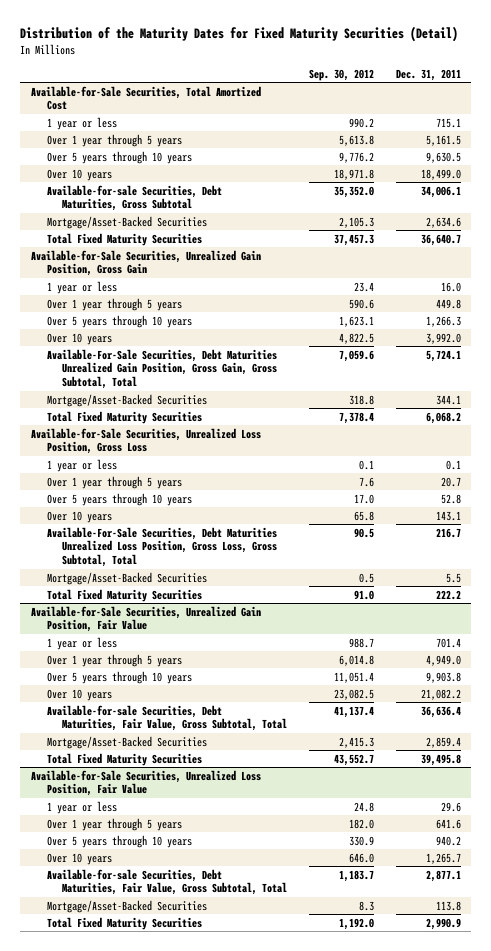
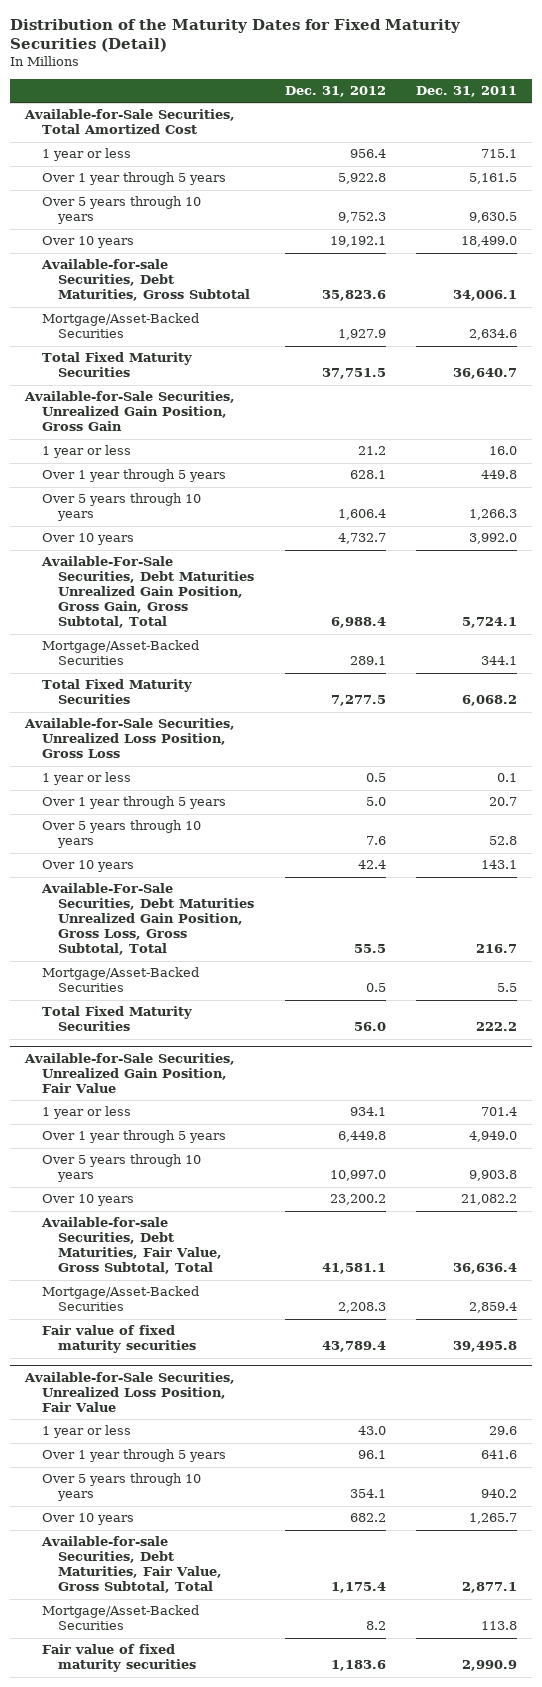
[308,68,374,81] Sep. 30, 2012 -> none
none -> [284,86,386,98] Dec. 31, 2012
[46,526,278,568] Available-For-Sale Securities, Debt Maturities Unrealized Loss Position, Gross Loss, Gross Subtotal, Total -> [40,883,255,956] Available-For-Sale Securities, Debt Maturities Unrealized Gain Position, Gross Loss, Gross Subtotal, Total
[46,752,202,766] Total Fixed Maturity Securities -> [41,1325,197,1354] Fair value of fixed maturity securities
[46,916,202,930] Total Fixed Maturity Securities -> [41,1644,197,1673] Fair value of fixed maturity securities

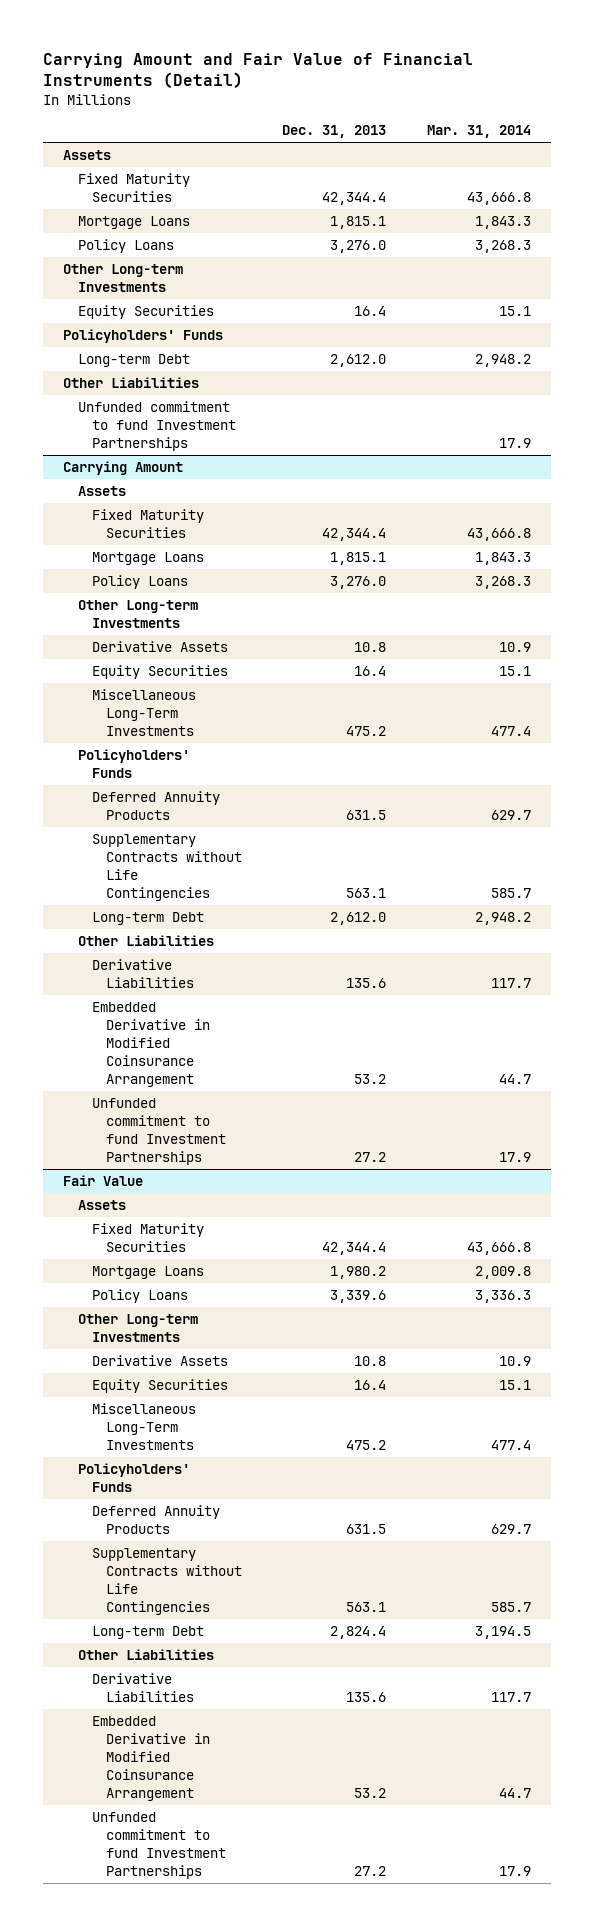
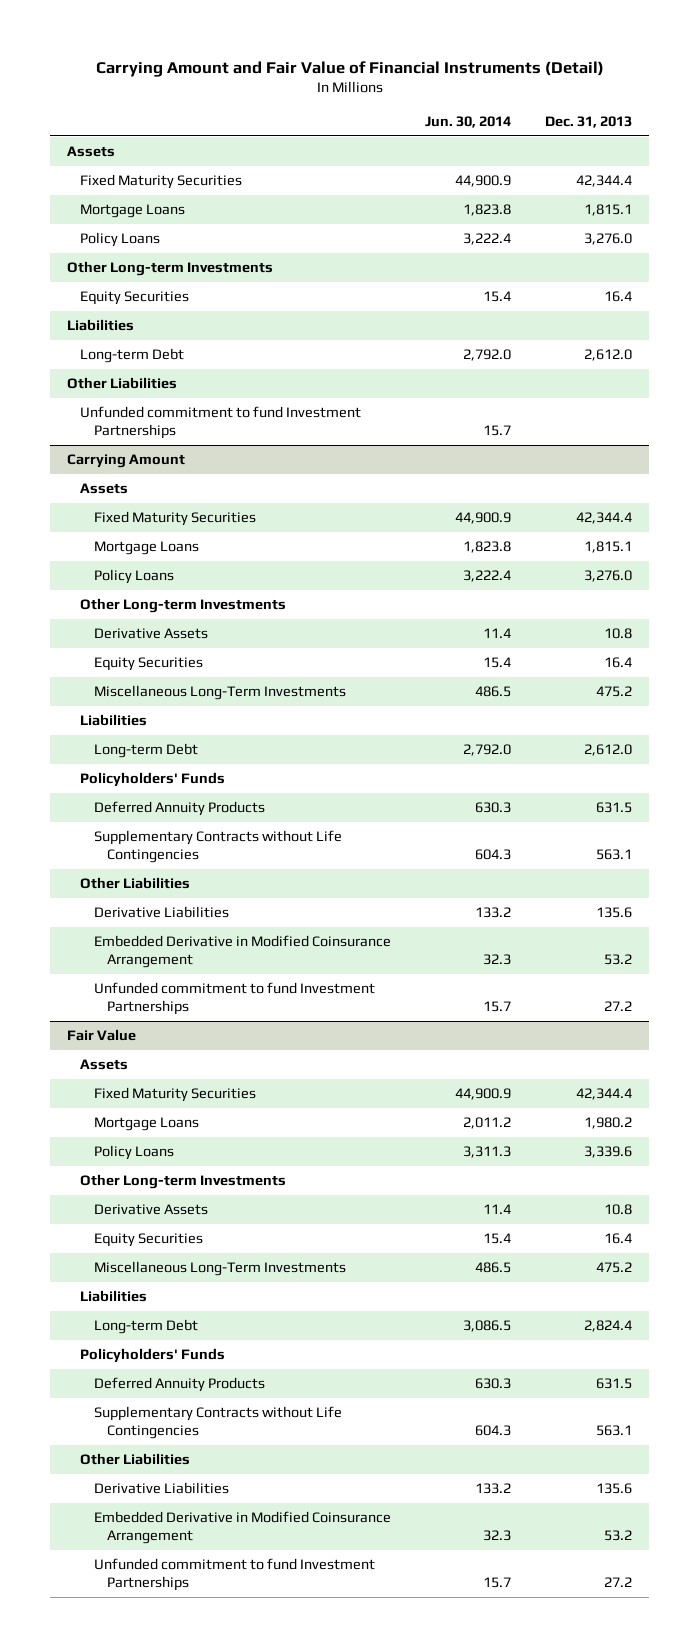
[426,125,531,139] Mar. 31, 2014 -> none
none -> [424,116,511,129] Jun. 30, 2014
[63,329,224,344] Policyholders' Funds -> none
none -> [67,319,135,332] Liabilities
none -> [80,714,148,727] Liabilities
[91,912,204,926] Long-term Debt -> [93,743,198,759] Long-term Debt
none -> [80,1290,148,1303] Liabilities
[91,1626,204,1640] Long-term Debt -> [93,1319,198,1335] Long-term Debt

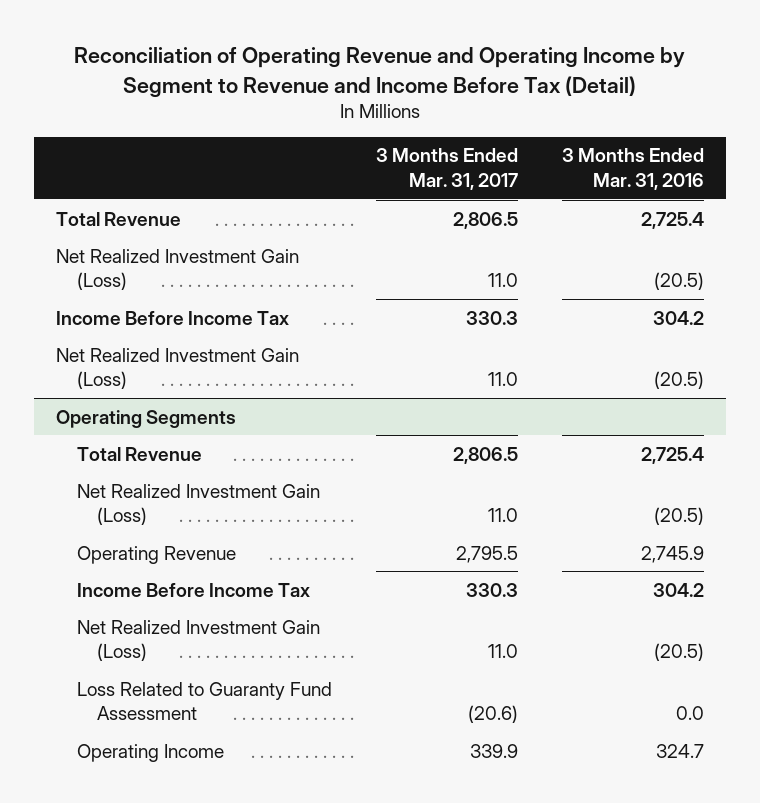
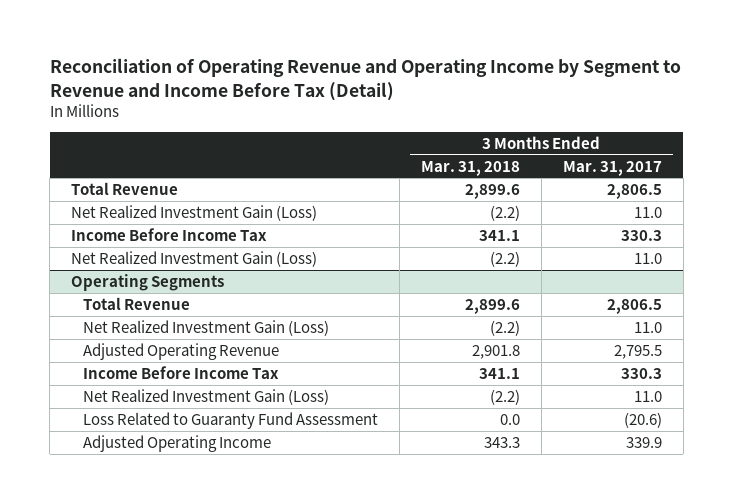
[562,148,705,190] 3 Months Ended Mar. 31, 2016 -> none
none -> [420,160,520,176] Mar. 31, 2018
[76,545,236,564] Operating Revenue -> [82,342,279,360] Adjusted Operating Revenue
[76,743,224,762] Operating Income -> [82,434,271,452] Adjusted Operating Income

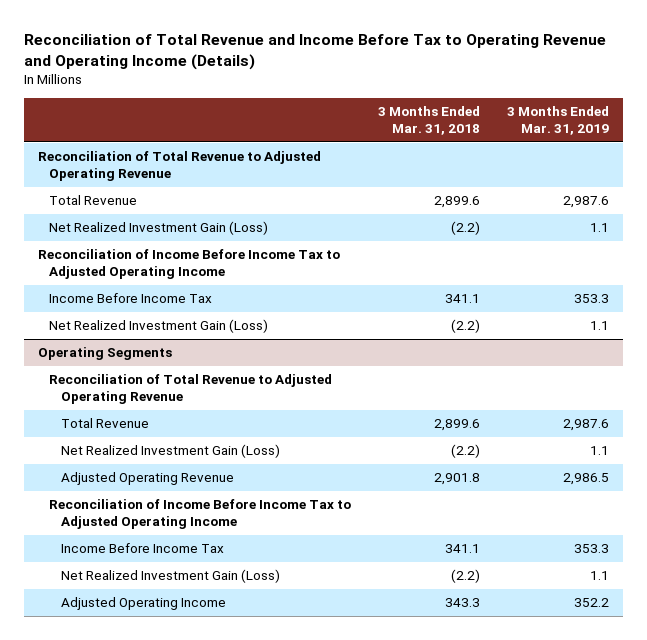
[49,58,681,101] Reconciliation of Operating Revenue and Operating Income by Segment to Revenue and Income Before Tax (Detail) -> [24,34,607,71] Reconciliation of Total Revenue and Income Before Tax to Operating Revenue and Operating Income (Details)
[562,160,662,176] Mar. 31, 2017 -> none
none -> [507,105,610,135] 3 Months Ended Mar. 31, 2019
none -> [37,151,321,182] Reconciliation of Total Revenue to Adjusted Operating Revenue
none -> [37,249,340,280] Reconciliation of Income Before Income Tax to Adjusted Operating Income
none -> [49,374,333,405] Reconciliation of Total Revenue to Adjusted Operating Revenue
none -> [49,499,352,530] Reconciliation of Income Before Income Tax to Adjusted Operating Income
[82,411,378,429] Loss Related to Guaranty Fund Assessment -> none

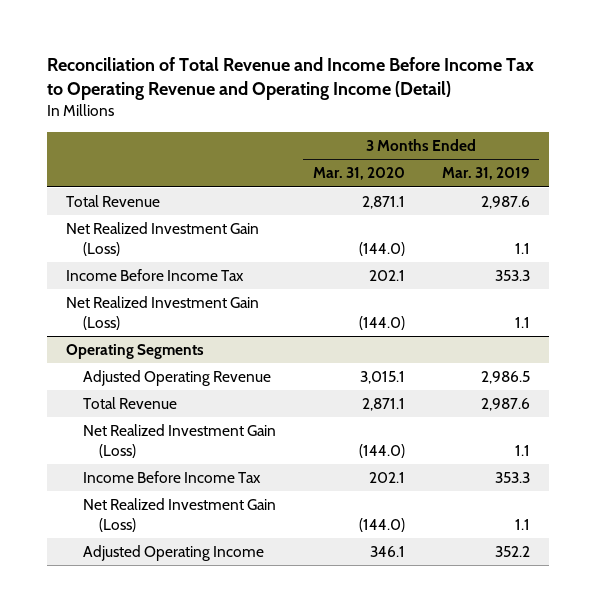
[24,34,607,71] Reconciliation of Total Revenue and Income Before Tax to Operating Revenue and Operating Income (Details) -> [47,57,535,101] Reconciliation of Total Revenue and Income Before Income Tax to Operating Revenue and Operating Income (Detail)
[378,105,481,135] 3 Months Ended Mar. 31, 2018 -> none
none -> [312,167,405,181] Mar. 31, 2020
[37,151,321,182] Reconciliation of Total Revenue to Adjusted Operating Revenue -> none
[37,249,340,280] Reconciliation of Income Before Income Tax to Adjusted Operating Income -> none
[49,374,333,405] Reconciliation of Total Revenue to Adjusted Operating Revenue -> none
[60,472,234,486] Adjusted Operating Revenue -> [82,370,271,387] Adjusted Operating Revenue
[49,499,352,530] Reconciliation of Income Before Income Tax to Adjusted Operating Income -> none

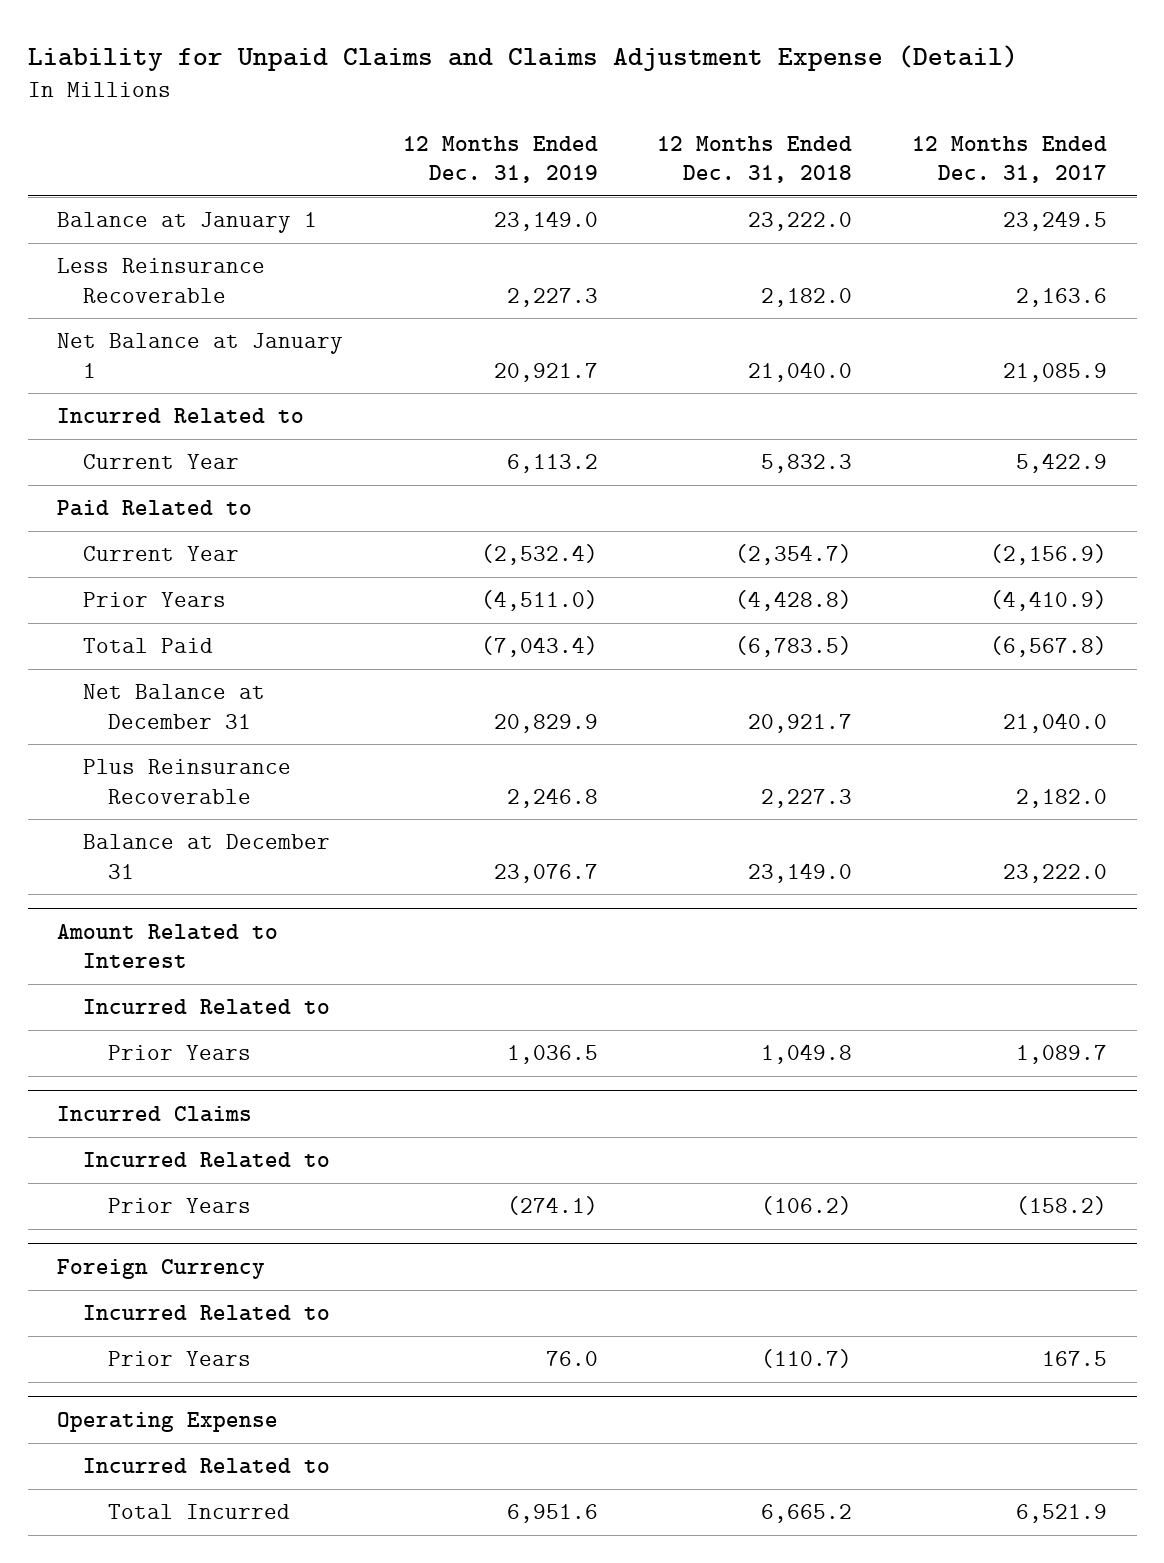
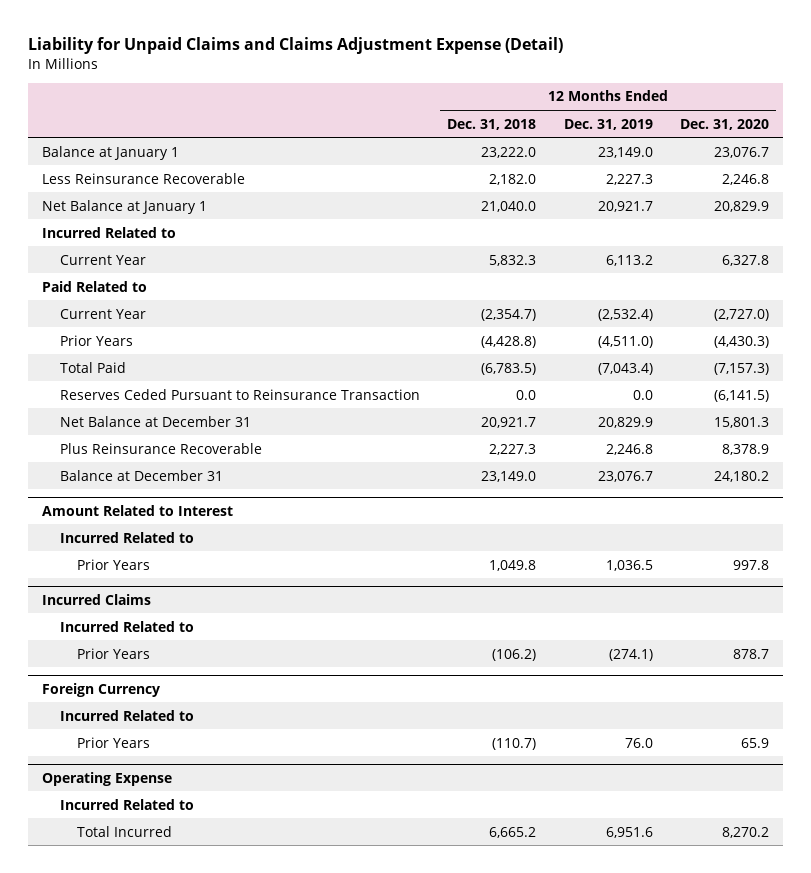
[911,135,1107,183] 12 Months Ended Dec. 31, 2017 -> none
none -> [679,118,769,130] Dec. 31, 2020
none -> [59,388,420,400] Reserves Ceded Pursuant to Reinsurance Transaction

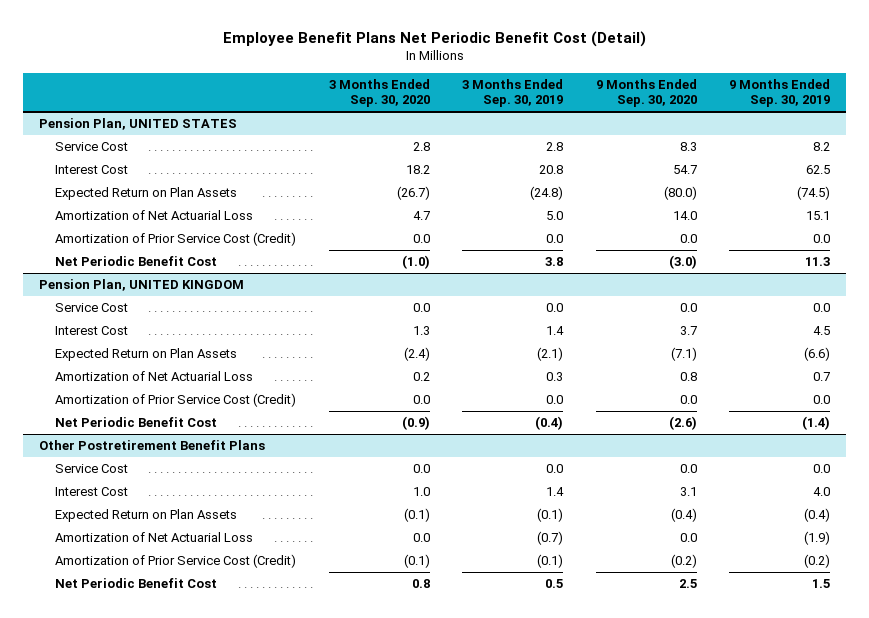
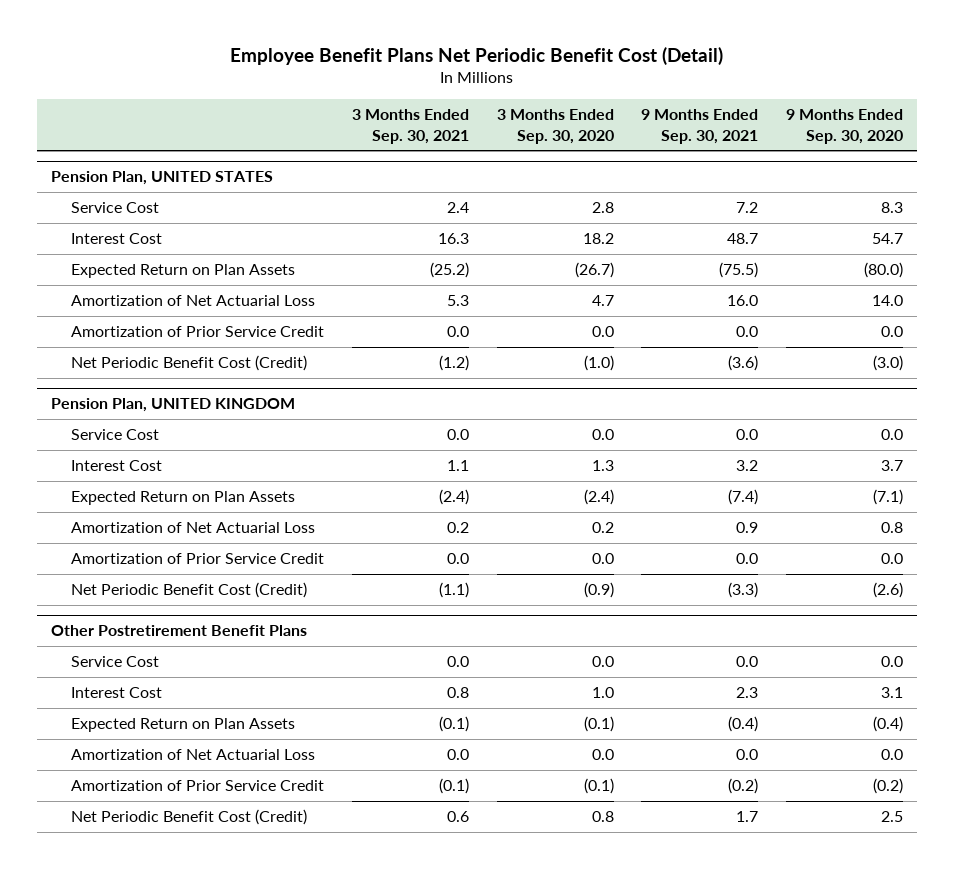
[462,79,564,108] 3 Months Ended Sep. 30, 2019 -> none
[728,79,830,108] 9 Months Ended Sep. 30, 2019 -> none
none -> [351,109,469,144] 3 Months Ended Sep. 30, 2021
none -> [641,109,759,144] 9 Months Ended Sep. 30, 2021
[55,231,297,246] Amortization of Prior Service Cost (Credit) -> [70,326,324,338] Amortization of Prior Service Credit
[55,255,218,266] Net Periodic Benefit Cost -> [70,355,307,372] Net Periodic Benefit Cost (Credit)
[55,392,297,407] Amortization of Prior Service Cost (Credit) -> [70,553,324,565] Amortization of Prior Service Credit
[55,416,218,427] Net Periodic Benefit Cost -> [70,582,307,599] Net Periodic Benefit Cost (Credit)
[55,553,297,568] Amortization of Prior Service Cost (Credit) -> [70,780,324,792] Amortization of Prior Service Credit
[55,577,218,588] Net Periodic Benefit Cost -> [70,809,307,826] Net Periodic Benefit Cost (Credit)

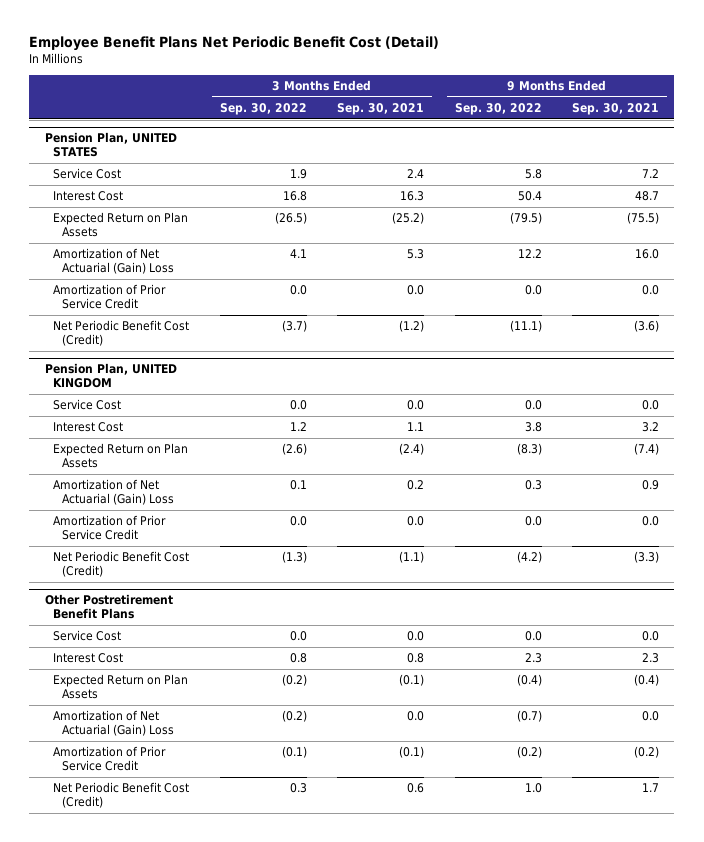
[496,109,614,144] 3 Months Ended Sep. 30, 2020 -> none
[786,109,904,144] 9 Months Ended Sep. 30, 2020 -> none
none -> [219,102,307,115] Sep. 30, 2022
none -> [454,102,542,115] Sep. 30, 2022
[70,295,315,307] Amortization of Net Actuarial Loss -> [53,248,174,275] Amortization of Net Actuarial (Gain) Loss
[70,522,315,534] Amortization of Net Actuarial Loss -> [53,479,174,506] Amortization of Net Actuarial (Gain) Loss
[70,749,315,761] Amortization of Net Actuarial Loss -> [53,710,174,737] Amortization of Net Actuarial (Gain) Loss

